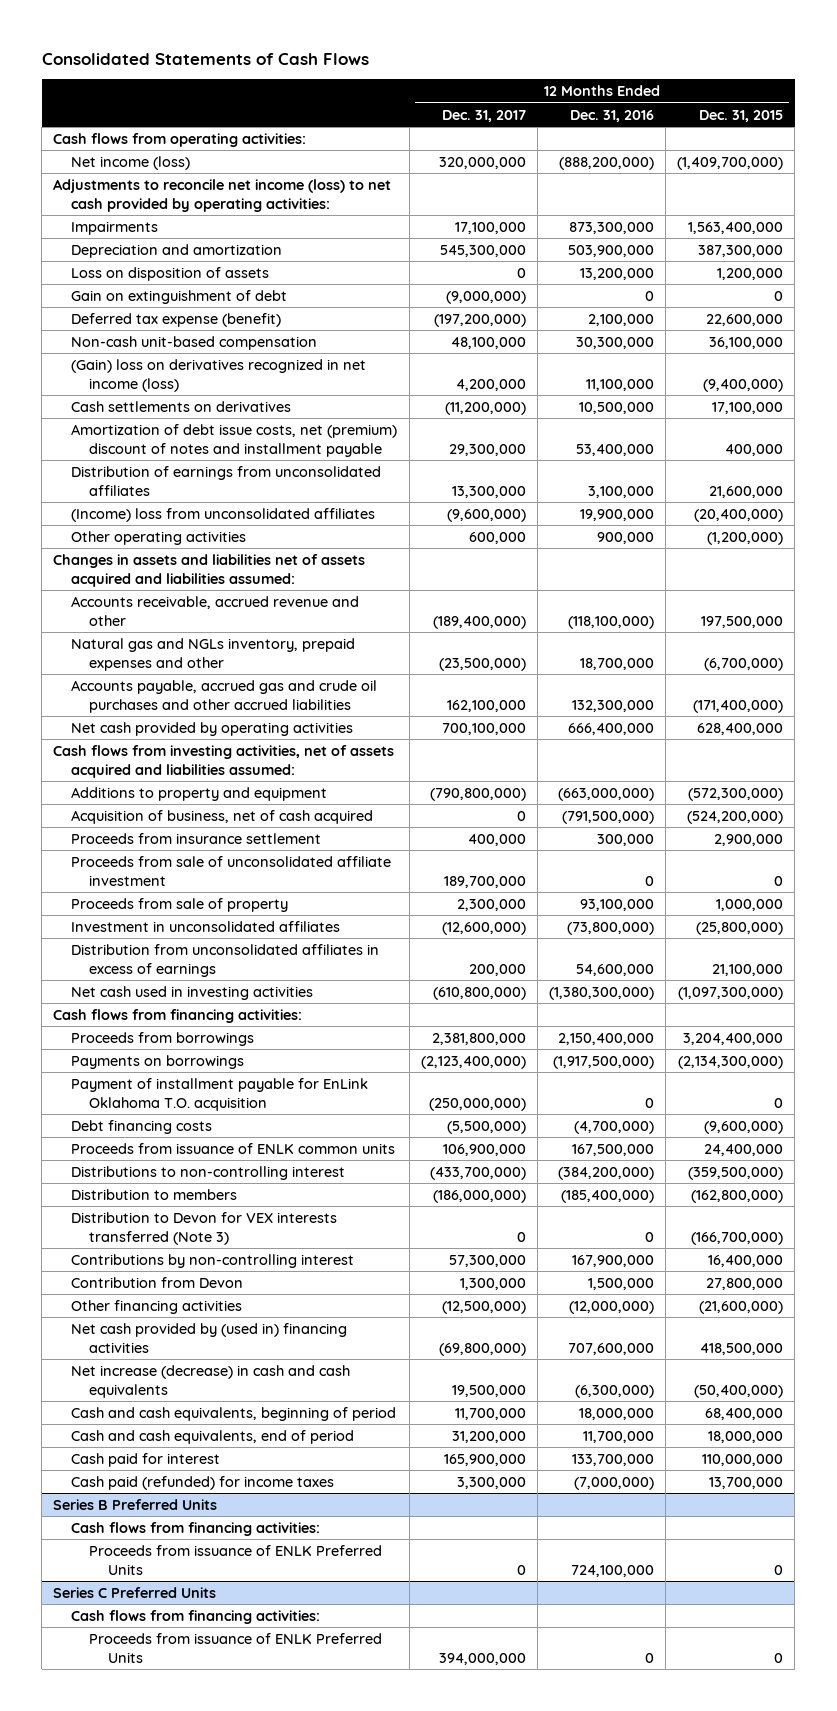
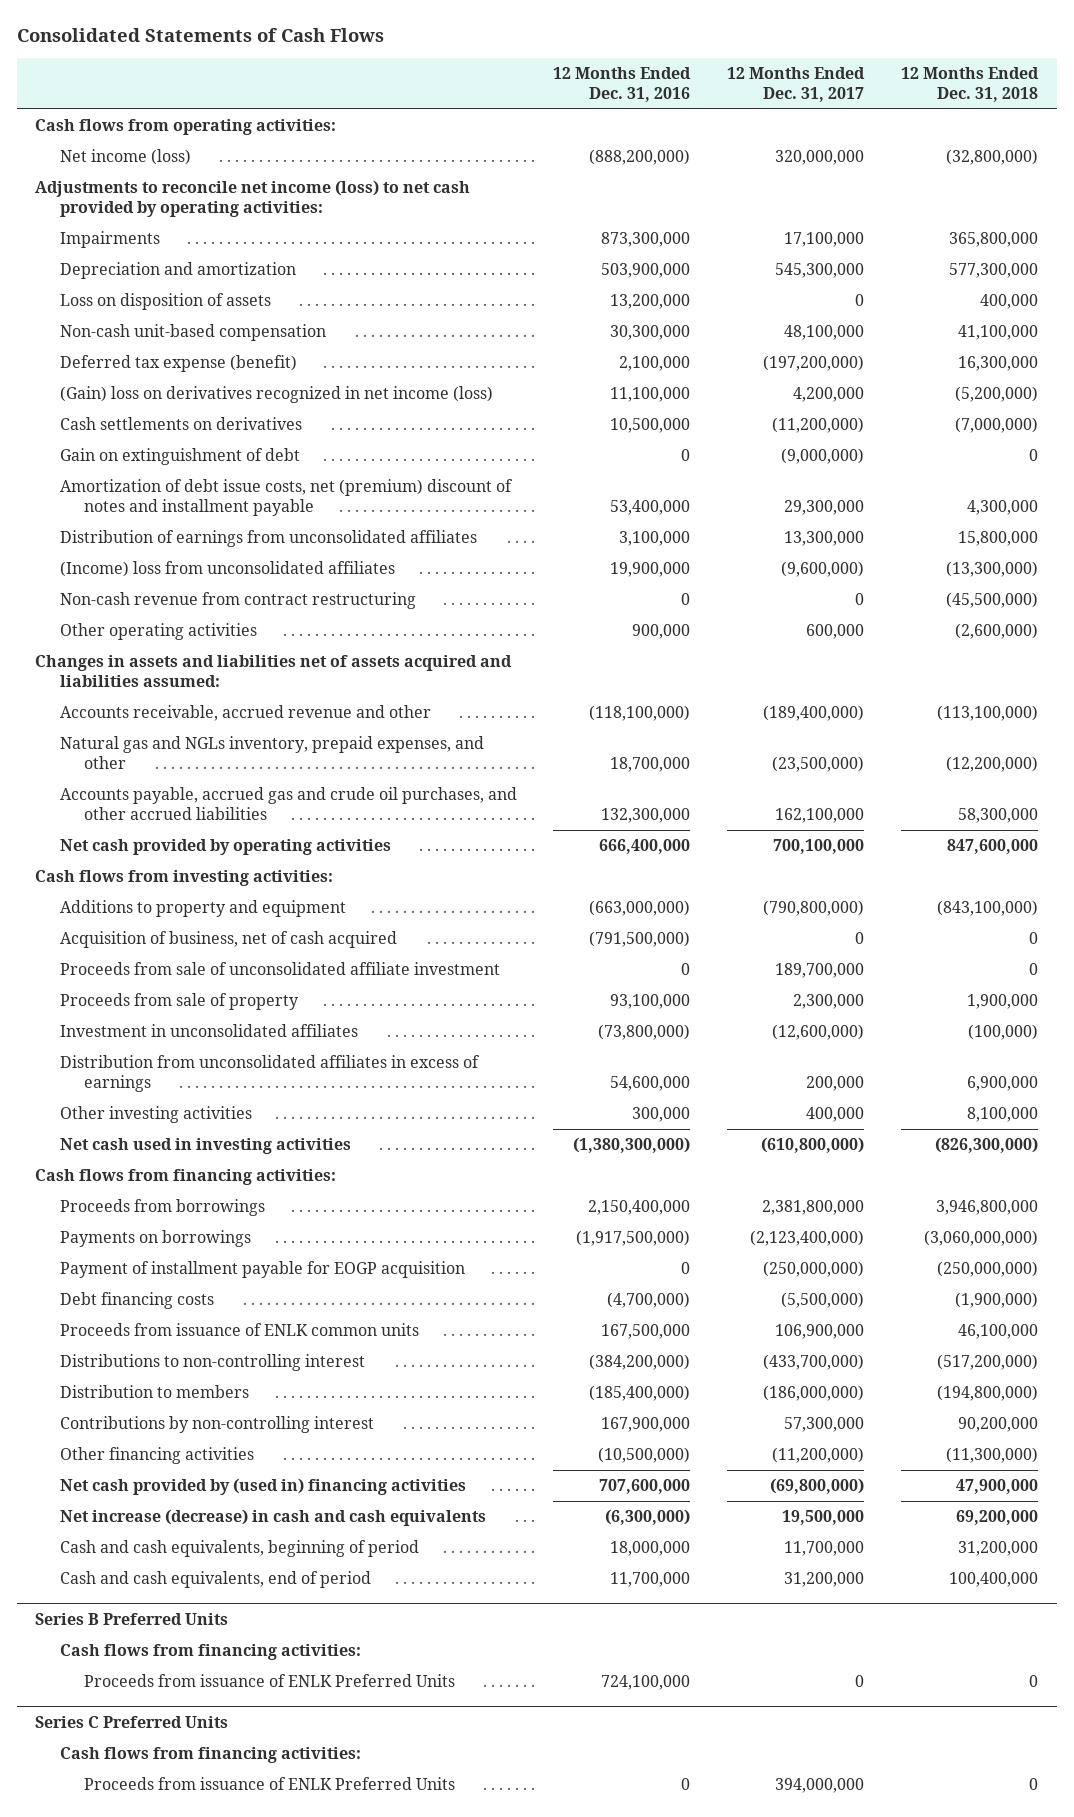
[699,109,784,122] Dec. 31, 2015 -> none
none -> [901,67,1040,102] 12 Months Ended Dec. 31, 2018
[71,312,282,327] Deferred tax expense (benefit) -> [59,355,297,373] Deferred tax expense (benefit)
[71,289,288,304] Gain on extinguishment of debt -> [59,448,300,466] Gain on extinguishment of debt
none -> [59,592,416,610] Non-cash revenue from contract restructuring
[71,637,356,671] Natural gas and NGLs inventory, prepaid expenses and other -> [59,736,484,769] Natural gas and NGLs inventory, prepaid expenses, and other
[71,679,378,713] Accounts payable, accrued gas and crude oil purchases and other accrued liabilities -> [59,787,517,820] Accounts payable, accrued gas and crude oil purchases, and other accrued liabilities
[53,744,395,778] Cash flows from investing activities, net of assets acquired and liabilities assumed: -> [35,870,334,887] Cash flows from investing activities:
[71,832,322,844] Proceeds from insurance settlement -> none
none -> [59,1106,252,1124] Other investing activities
[71,1077,369,1111] Payment of installment payable for EnLink Oklahoma T.O. acquisition -> [59,1261,465,1279] Payment of installment payable for EOGP acquisition
[71,1211,338,1245] Distribution to Devon for VEX interests transferred (Note 3) -> none
[71,1276,244,1288] Contribution from Devon -> none
[441,1300,526,1314] (12,500,000) -> [772,1447,865,1464] (11,200,000)
[569,1300,655,1314] (12,000,000) -> [598,1447,691,1464] (10,500,000)
[71,1452,221,1467] Cash paid for interest -> none
[71,1475,335,1490] Cash paid (refunded) for income taxes -> none

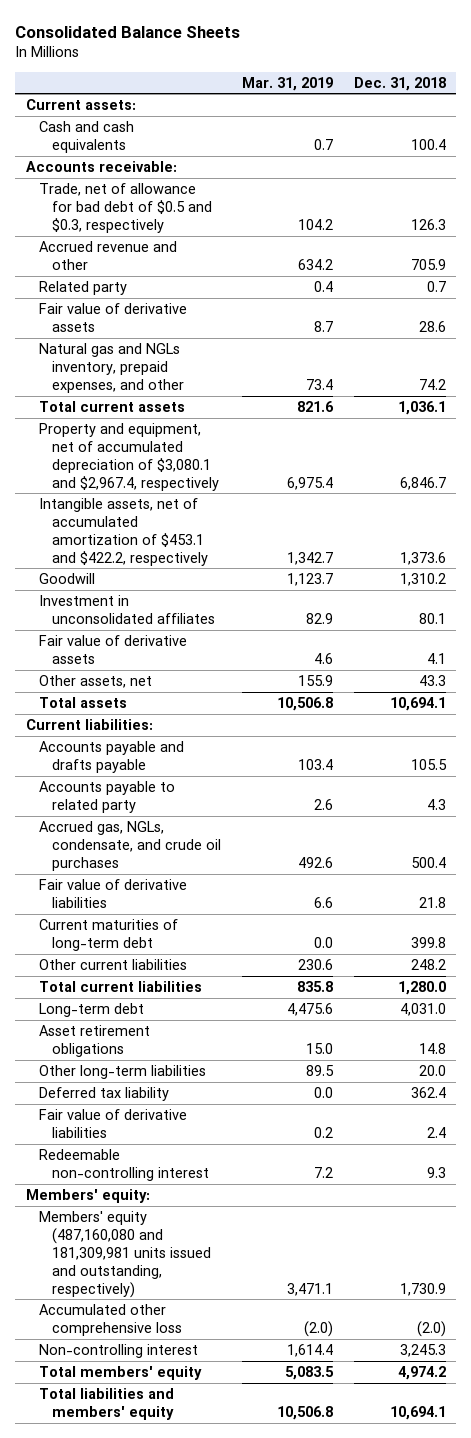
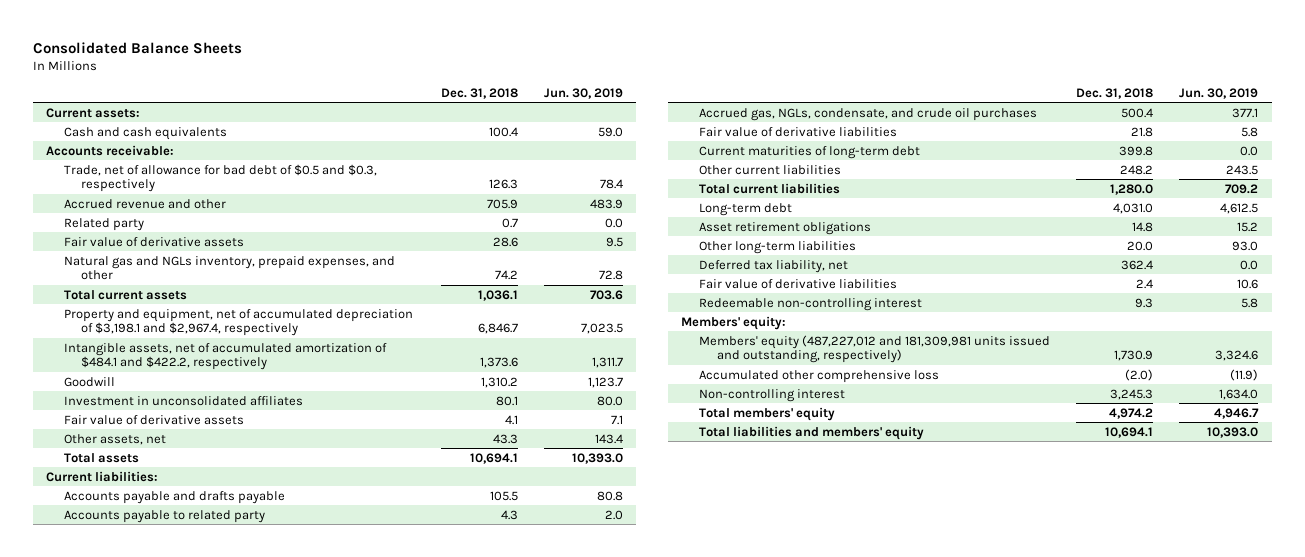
[241,76,333,91] Mar. 31, 2019 -> none
none -> [544,87,624,99] Jun. 30, 2019
[38,423,219,491] Property and equipment, net of accumulated depreciation of $3,080.1 and $2,967.4, respectively -> [63,308,413,337] Property and equipment, net of accumulated depreciation of $3,198.1 and $2,967.4, respectively
[38,498,208,566] Intangible assets, net of accumulated amortization of $453.1 and $422.2, respectively -> [63,342,387,371] Intangible assets, net of accumulated amortization of $484.1 and $422.2, respectively
[38,1087,169,1102] Deferred tax liability -> [699,259,849,273] Deferred tax liability, net
[38,1211,211,1298] Members' equity (487,160,080 and 181,309,981 units issued and outstanding, respectively) -> [699,334,1051,364] Members' equity (487,227,012 and 181,309,981 units issued and outstanding, respectively)

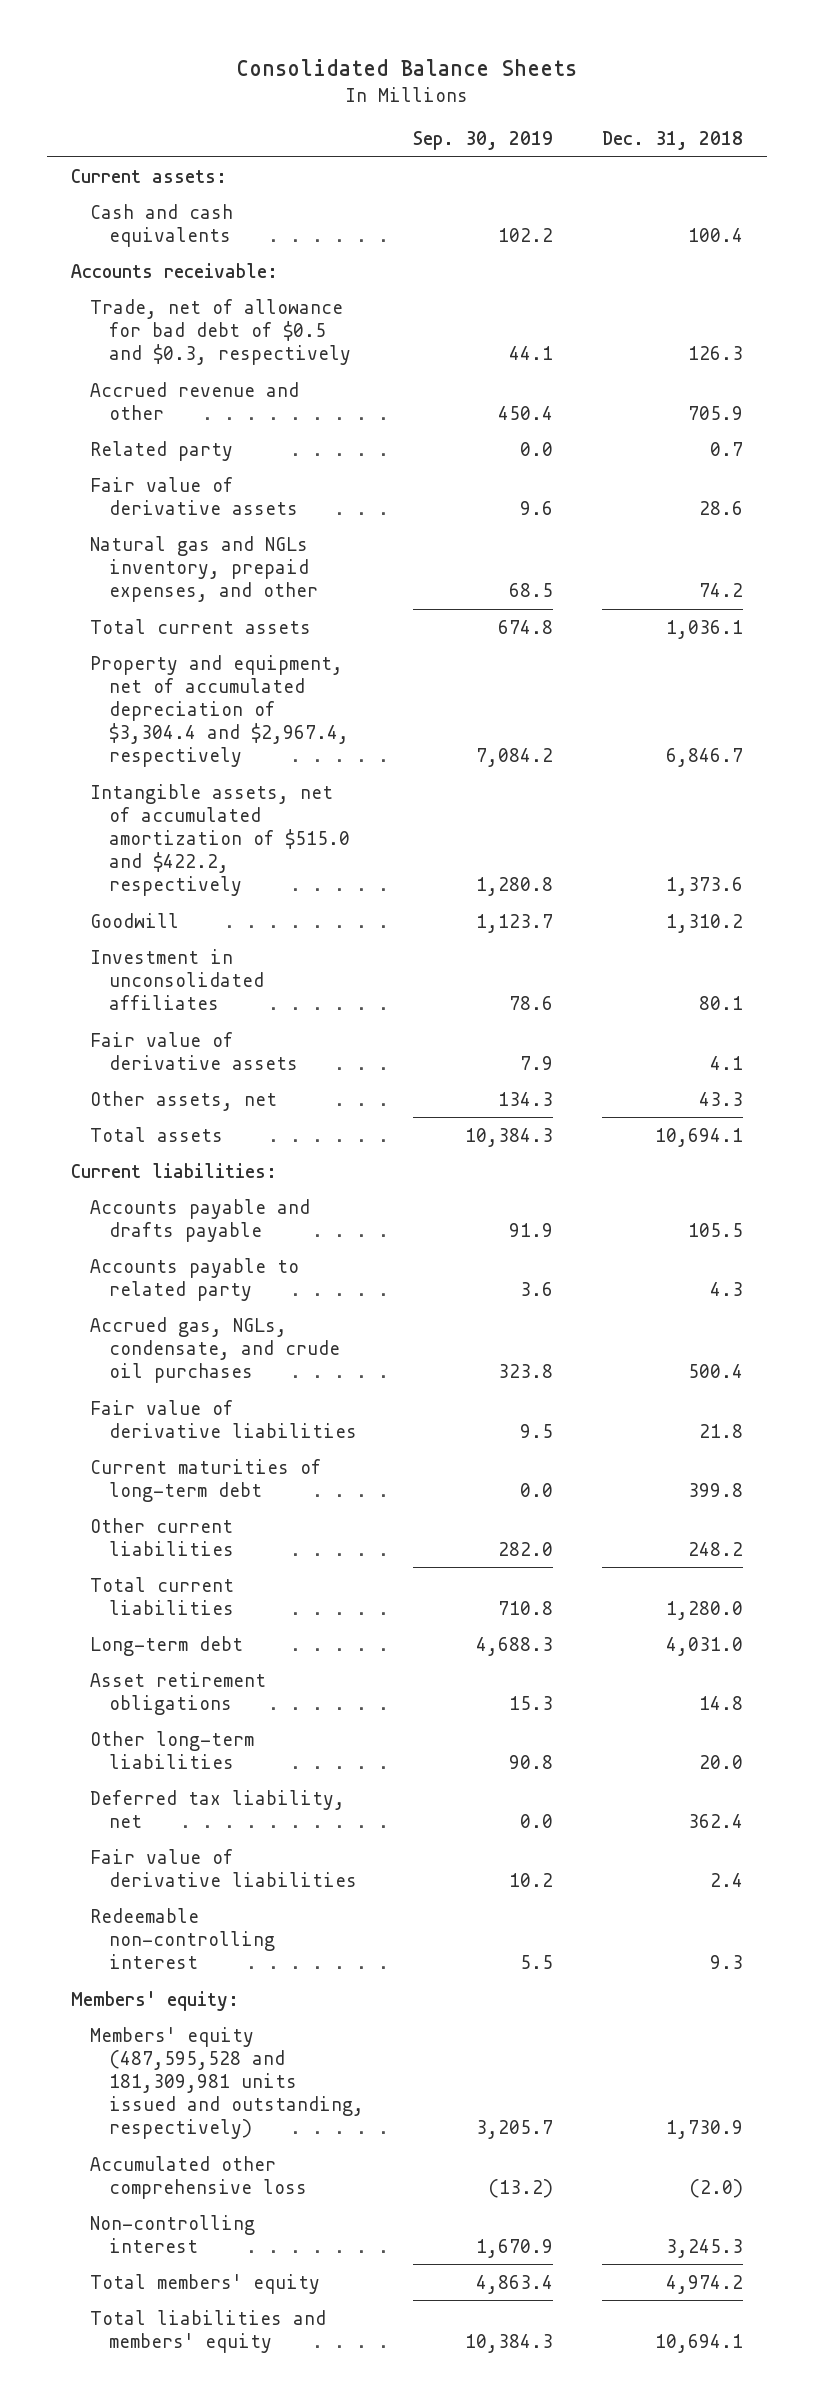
[544,87,624,99] Jun. 30, 2019 -> none
none -> [413,131,554,151] Sep. 30, 2019
[63,308,413,337] Property and equipment, net of accumulated depreciation of $3,198.1 and $2,967.4, respectively -> [90,654,350,768] Property and equipment, net of accumulated depreciation of $3,304.4 and $2,967.4, respectively
[63,342,387,371] Intangible assets, net of accumulated amortization of $484.1 and $422.2, respectively -> [90,783,351,897] Intangible assets, net of accumulated amortization of $515.0 and $422.2, respectively
[699,334,1051,364] Members' equity (487,227,012 and 181,309,981 units issued and outstanding, respectively) -> [90,2026,365,2140] Members' equity (487,595,528 and 181,309,981 units issued and outstanding, respectively)

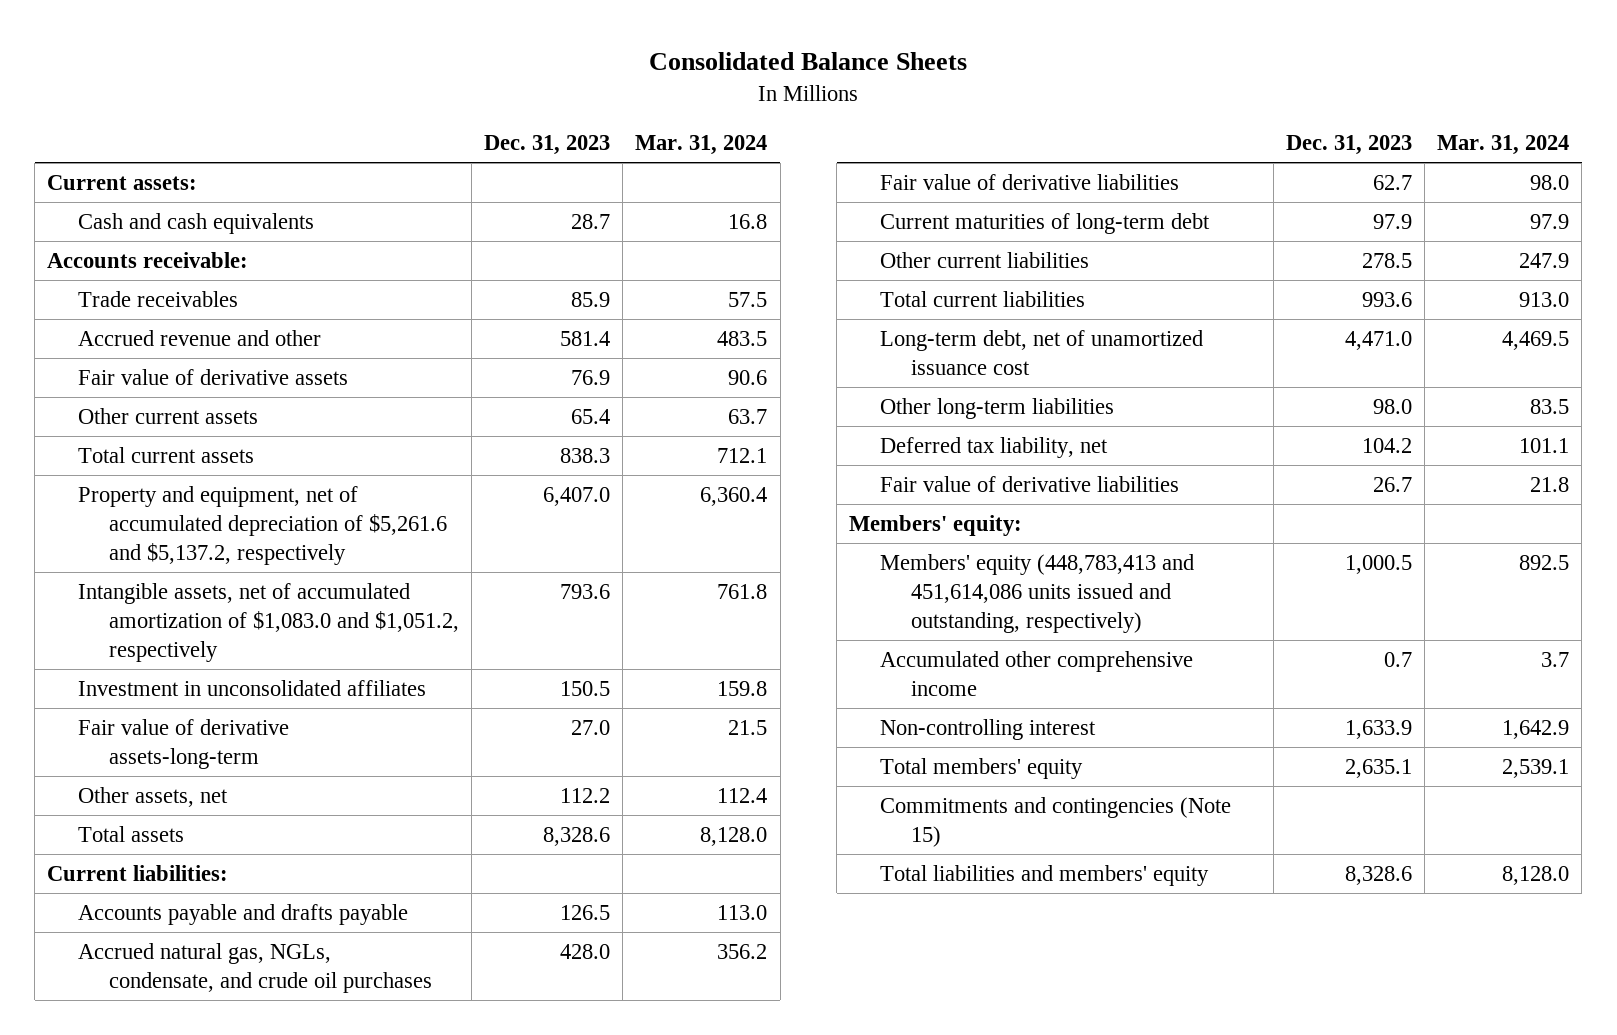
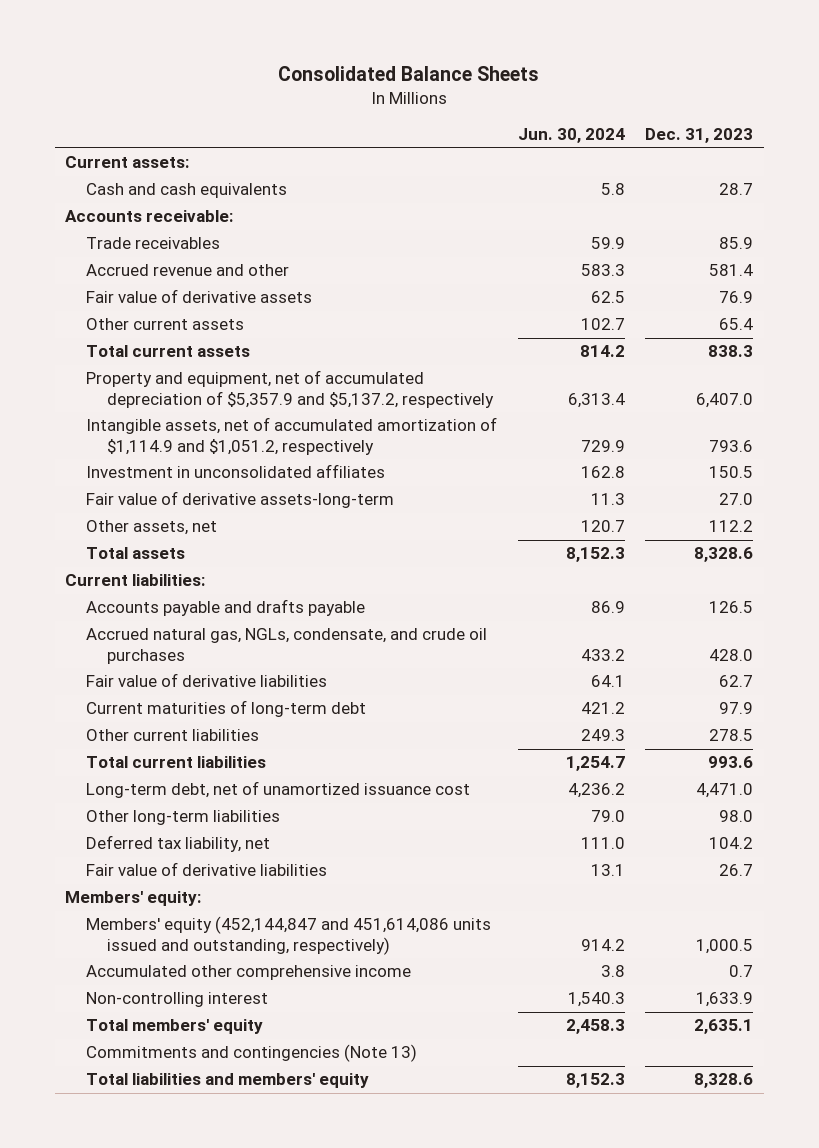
[635,135,768,156] Mar. 31, 2024 -> none
none -> [517,128,625,144] Jun. 30, 2024
[78,485,447,565] Property and equipment, net of accumulated depreciation of $5,261.6 and $5,137.2, respectively -> [86,370,494,408] Property and equipment, net of accumulated depreciation of $5,357.9 and $5,137.2, respectively
[78,582,459,662] Intangible assets, net of accumulated amortization of $1,083.0 and $1,051.2, respectively -> [86,417,498,455] Intangible assets, net of accumulated amortization of $1,114.9 and $1,051.2, respectively
[880,553,1195,633] Members' equity (448,783,413 and 451,614,086 units issued and outstanding, respectively) -> [86,916,492,955] Members' equity (452,144,847 and 451,614,086 units issued and outstanding, respectively)
[880,796,1232,847] Commitments and contingencies (Note 15) -> [86,1044,418,1063] Commitments and contingencies (Note 13)

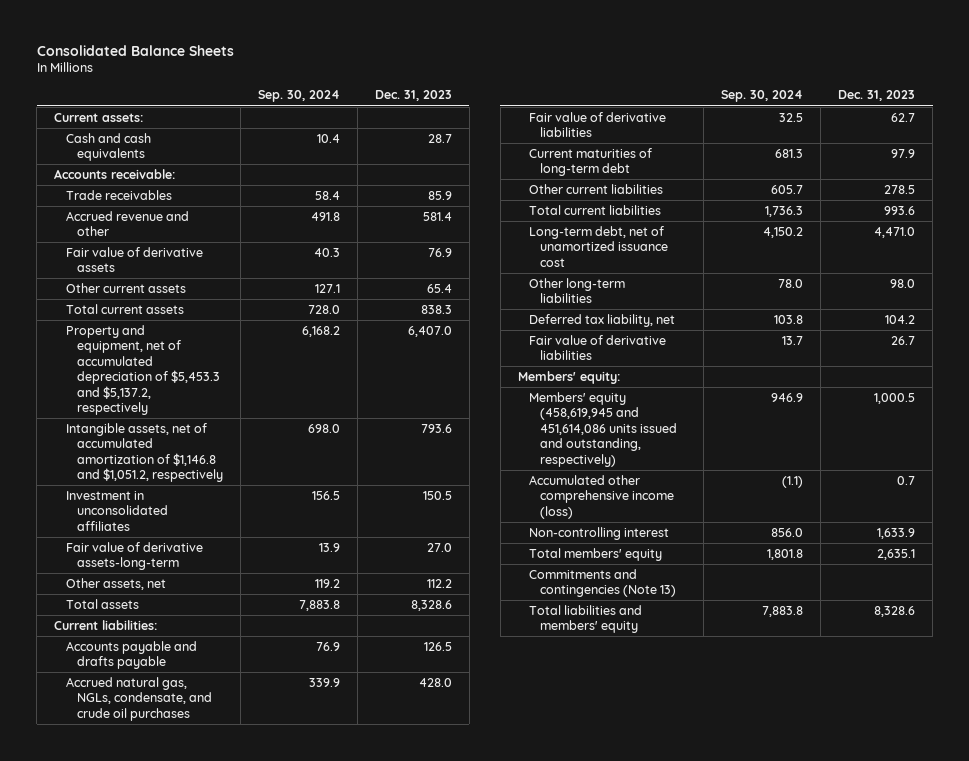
[517,128,625,144] Jun. 30, 2024 -> none
none -> [257,90,340,103] Sep. 30, 2024
[86,370,494,408] Property and equipment, net of accumulated depreciation of $5,357.9 and $5,137.2, respectively -> [65,324,220,416] Property and equipment, net of accumulated depreciation of $5,453.3 and $5,137.2, respectively
[86,417,498,455] Intangible assets, net of accumulated amortization of $1,114.9 and $1,051.2, respectively -> [65,422,223,483] Intangible assets, net of accumulated amortization of $1,146.8 and $1,051.2, respectively
[86,916,492,955] Members' equity (452,144,847 and 451,614,086 units issued and outstanding, respectively) -> [528,391,677,467] Members' equity (458,619,945 and 451,614,086 units issued and outstanding, respectively)
[86,965,412,981] Accumulated other comprehensive income -> [528,474,674,519] Accumulated other comprehensive income (loss)

